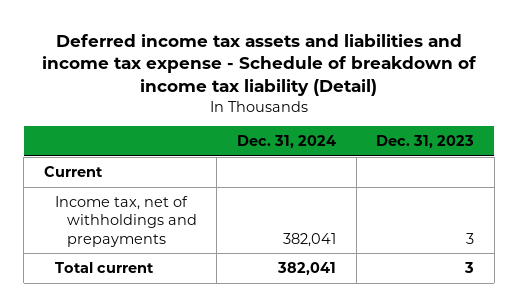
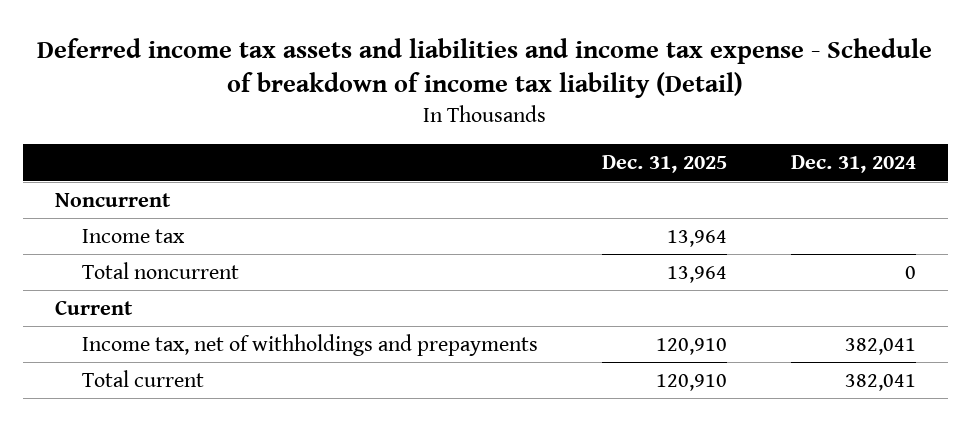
[376,135,475,149] Dec. 31, 2023 -> none
none -> [601,155,727,174] Dec. 31, 2025
none -> [55,193,172,208] Noncurrent
none -> [81,229,185,244] Income tax
none -> [81,262,239,280] Total noncurrent

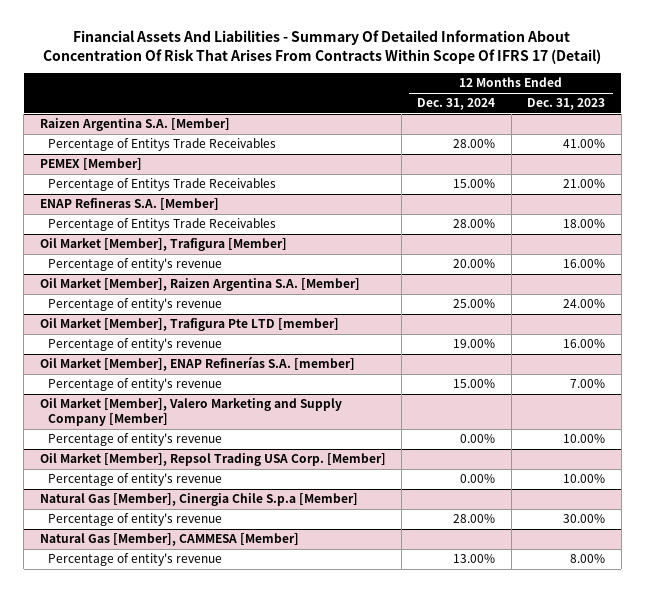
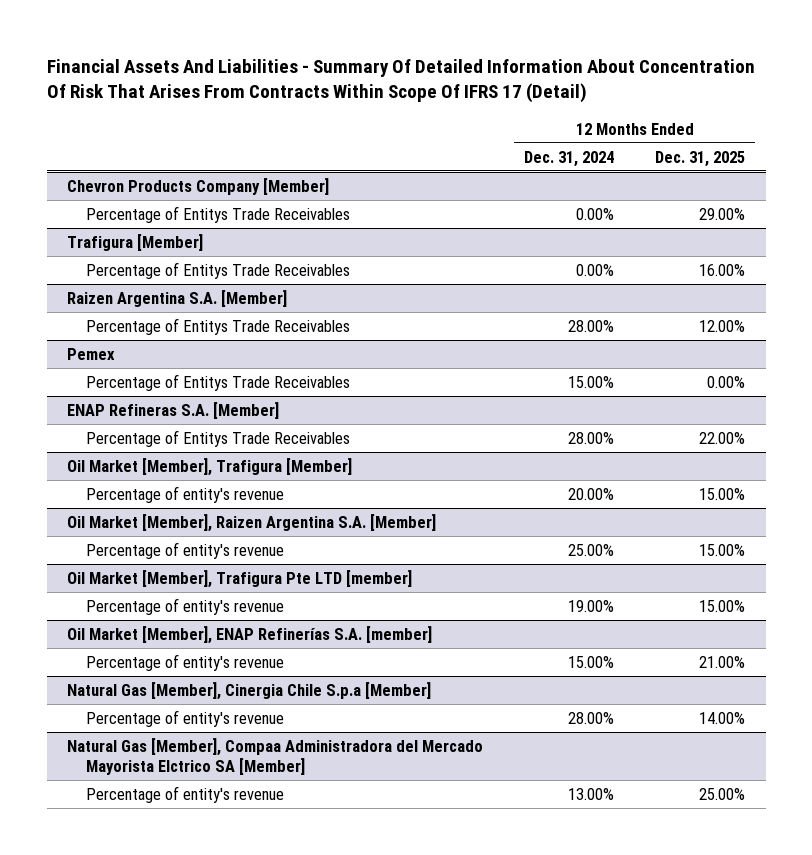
[527,98,606,111] Dec. 31, 2023 -> none
none -> [655,150,746,167] Dec. 31, 2025
none -> [67,177,330,195] Chevron Products Company [Member]
none -> [86,205,351,223] Percentage of Entitys Trade Receivables
none -> [67,233,204,251] Trafigura [Member]
none -> [86,261,351,279] Percentage of Entitys Trade Receivables
[39,158,142,171] PEMEX [Member] -> [67,347,116,360] Pemex
[39,398,342,426] Oil Market [Member], Valero Marketing and Supply Company [Member] -> none
[48,433,223,447] Percentage of entity's revenue -> none
[39,453,386,467] Oil Market [Member], Repsol Trading USA Corp. [Member] -> none
[48,473,223,487] Percentage of entity's revenue -> none
[39,533,299,547] Natural Gas [Member], CAMMESA [Member] -> none
none -> [67,737,484,775] Natural Gas [Member], Compaa Administradora del Mercado Mayorista Elctrico SA [Member]

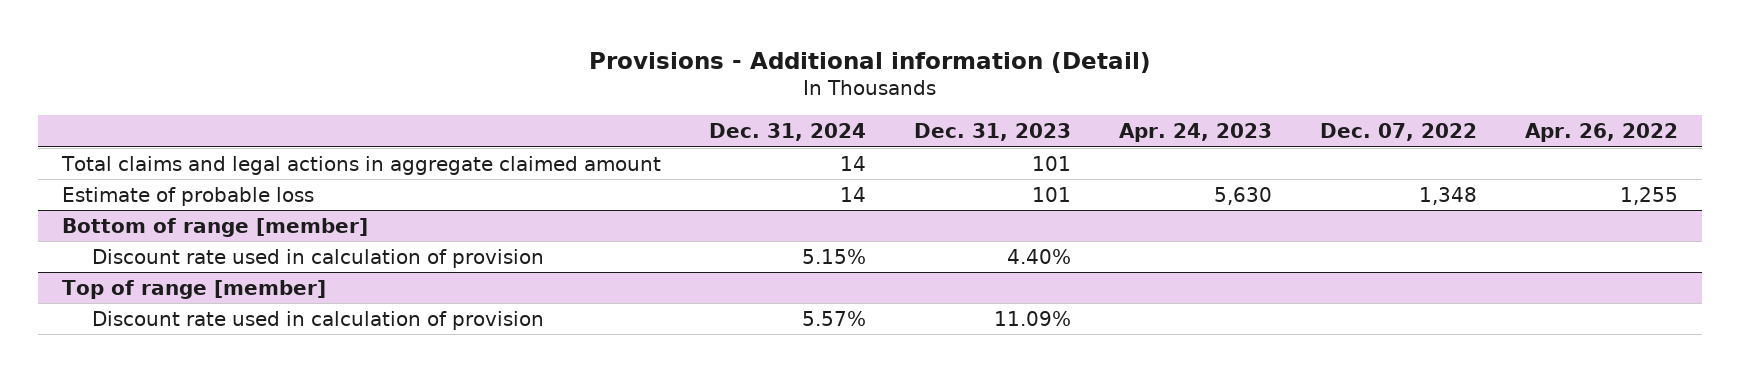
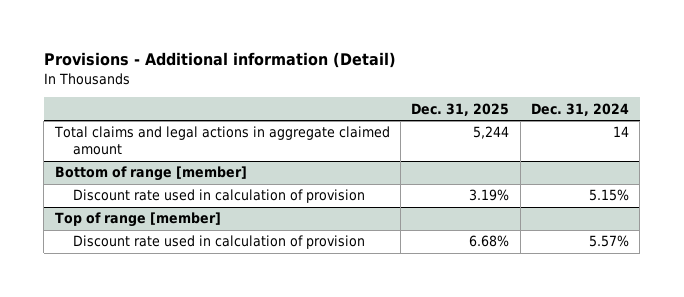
[914,123,1072,142] Dec. 31, 2023 -> none
[1119,123,1273,143] Apr. 24, 2023 -> none
[1320,123,1478,142] Dec. 07, 2022 -> none
[1525,123,1679,143] Apr. 26, 2022 -> none
none -> [411,102,510,116] Dec. 31, 2025
[61,186,314,206] Estimate of probable loss -> none

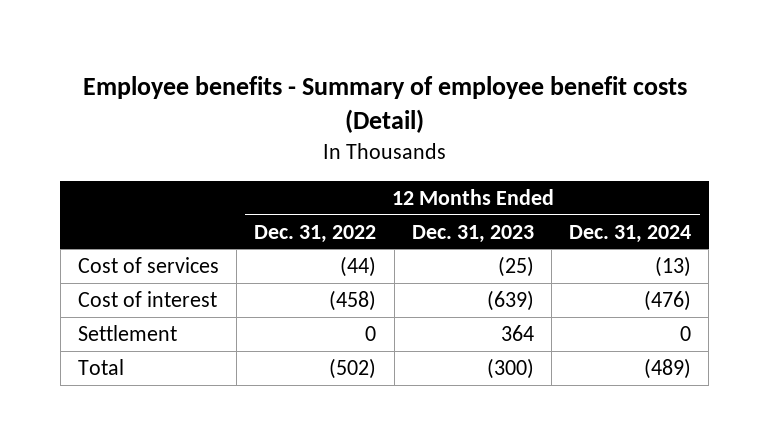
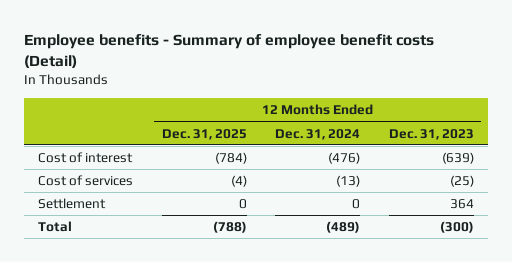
[254,224,377,243] Dec. 31, 2022 -> none
none -> [161,128,247,140] Dec. 31, 2025
[77,257,219,274] Cost of services -> [37,175,133,187] Cost of services

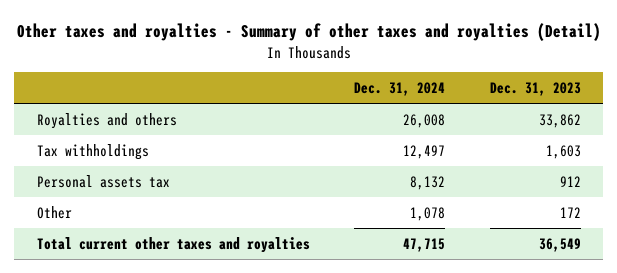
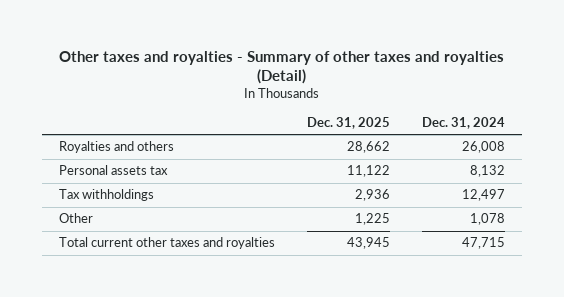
[489,82,581,97] Dec. 31, 2023 -> none
none -> [306,116,390,129] Dec. 31, 2025
[36,143,149,160] Tax withholdings -> [58,189,154,202] Tax withholdings

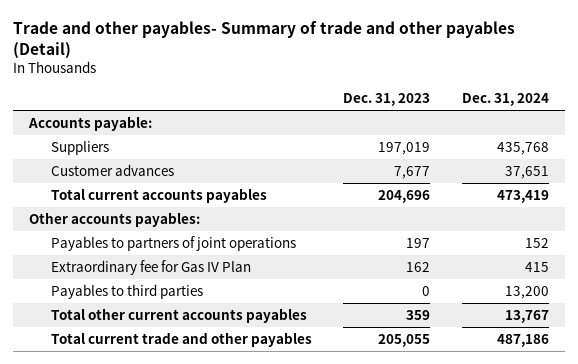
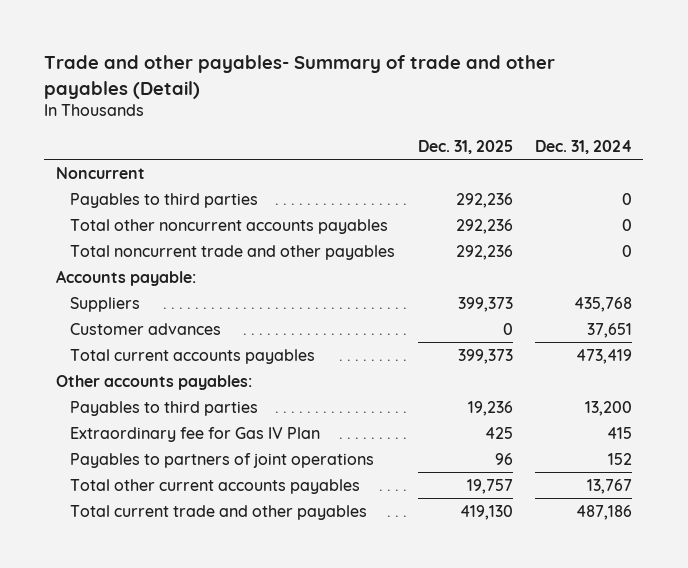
[343,93,431,107] Dec. 31, 2023 -> none
none -> [417,139,513,154] Dec. 31, 2025
none -> [55,166,145,179] Noncurrent
none -> [70,192,259,208] Payables to third parties
none -> [70,218,389,234] Total other noncurrent accounts payables
none -> [70,244,396,260] Total noncurrent trade and other payables
[50,259,251,275] Extraordinary fee for Gas IV Plan -> [70,426,321,442] Extraordinary fee for Gas IV Plan
[50,235,296,251] Payables to partners of joint operations -> [70,452,375,468] Payables to partners of joint operations

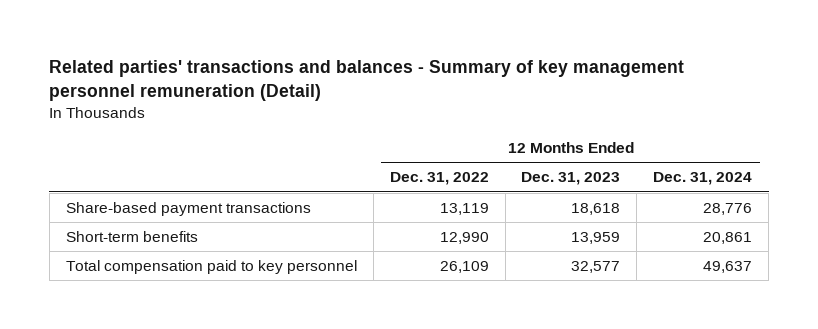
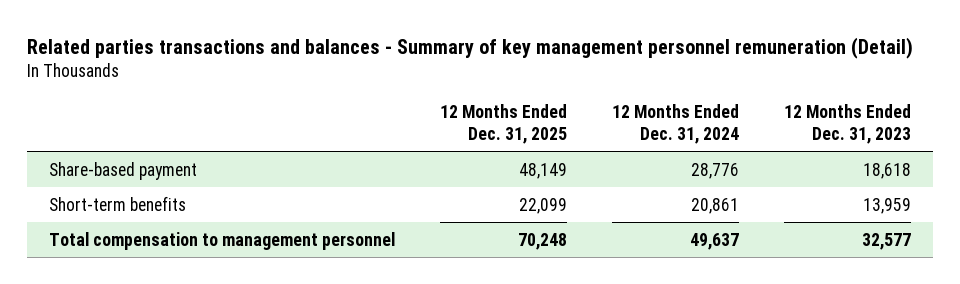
[49,60,685,102] Related parties' transactions and balances - Summary of key management personnel remuneration (Detail) -> [26,36,913,59] Related parties transactions and balances - Summary of key management personnel remuneration (Detail)
[389,172,489,186] Dec. 31, 2022 -> none
none -> [440,104,568,144] 12 Months Ended Dec. 31, 2025
[65,201,311,216] Share-based payment transactions -> [49,161,198,180] Share-based payment
[65,259,357,274] Total compensation paid to key personnel -> [49,231,396,250] Total compensation to management personnel

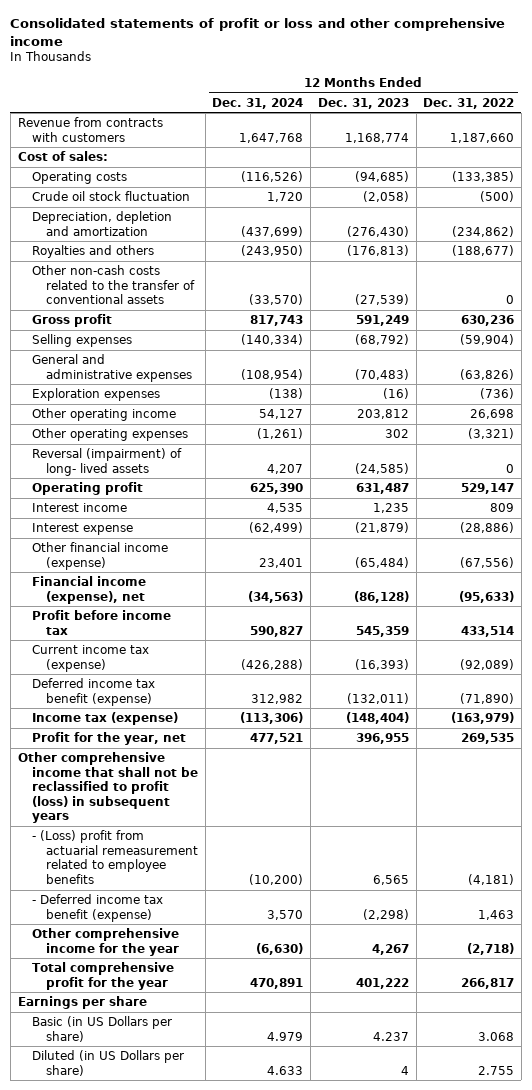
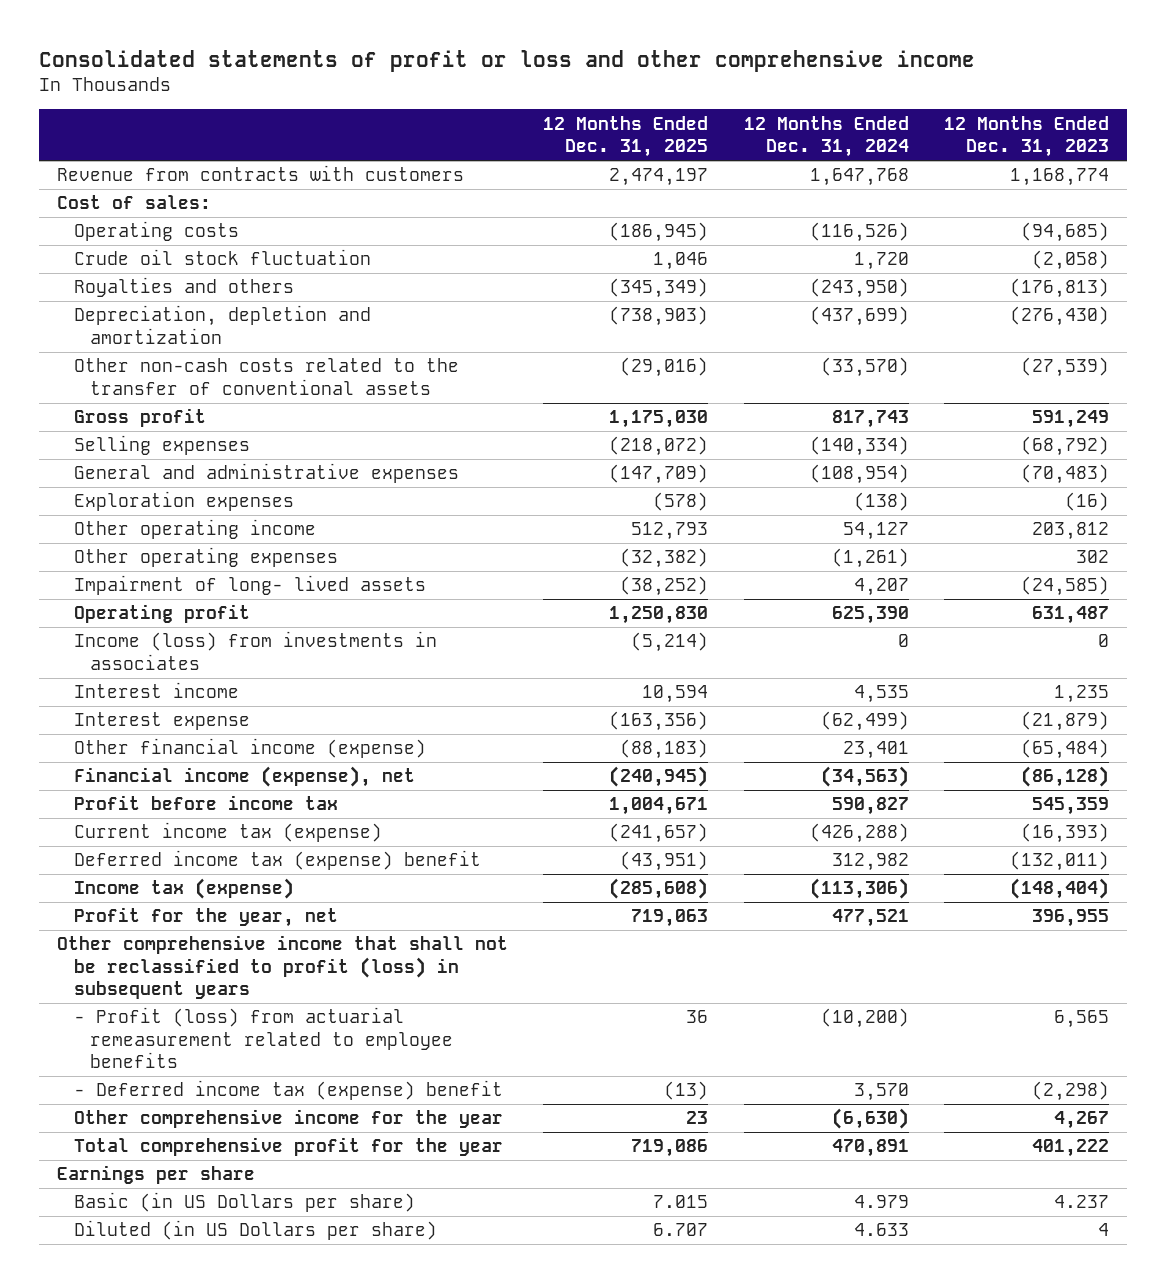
[423,97,515,109] Dec. 31, 2022 -> none
none -> [543,115,709,158] 12 Months Ended Dec. 31, 2025
[31,211,172,236] Depreciation, depletion and amortization -> [73,305,371,344] Depreciation, depletion and amortization
[31,448,182,476] Reversal (impairment) of long- lived assets -> [73,575,426,596] Impairment of long- lived assets
none -> [73,631,437,670] Income (loss) from investments in associates
[31,678,155,706] Deferred income tax benefit (expense) -> [73,850,481,871] Deferred income tax (expense) benefit
[31,830,198,884] - (Loss) profit from actuarial remeasurement related to employee benefits -> [73,1007,454,1069] - Profit (loss) from actuarial remeasurement related to employee benefits
[31,894,163,922] - Deferred income tax benefit (expense) -> [73,1080,503,1101] - Deferred income tax (expense) benefit

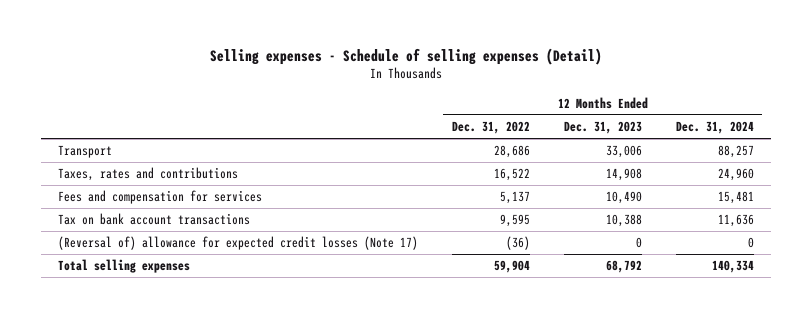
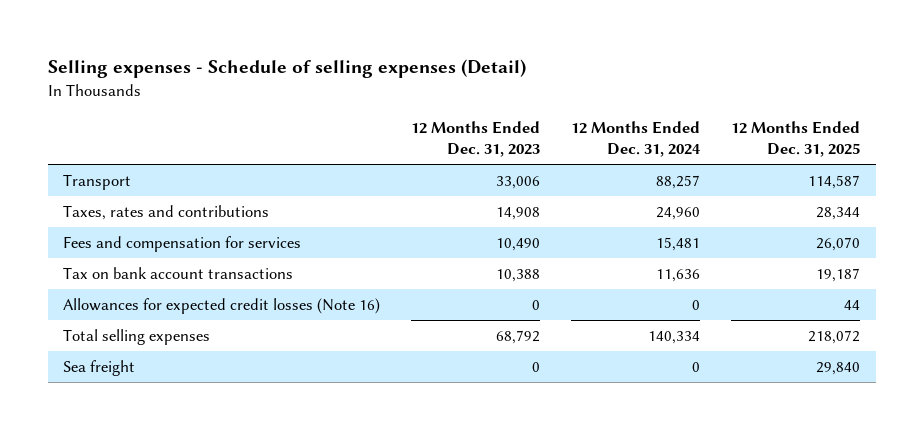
[451,120,530,134] Dec. 31, 2022 -> none
none -> [731,121,861,158] 12 Months Ended Dec. 31, 2025
[57,236,418,251] (Reversal of) allowance for expected credit losses (Note 17) -> [63,297,381,314] Allowances for expected credit losses (Note 16)
none -> [63,359,136,376] Sea freight

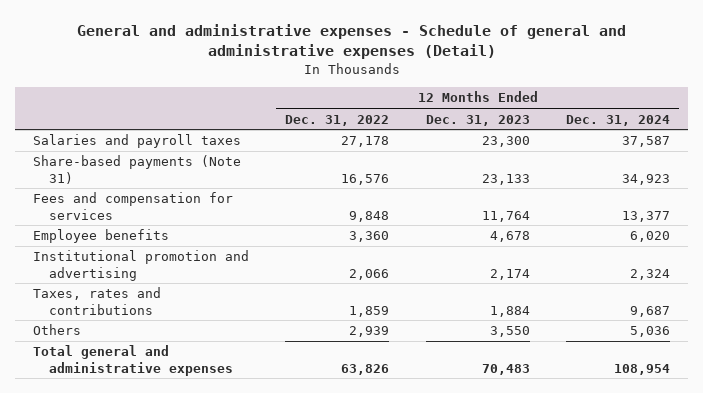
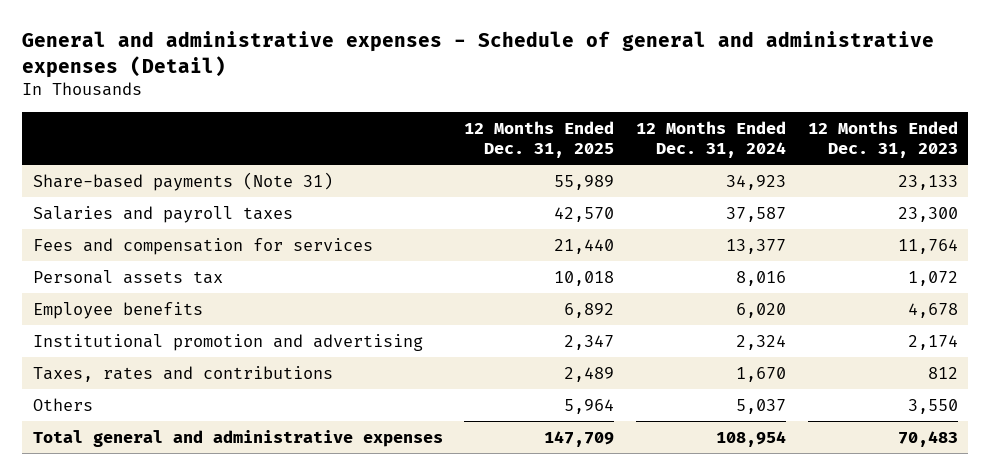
[285,114,390,126] Dec. 31, 2022 -> none
none -> [464,120,615,159] 12 Months Ended Dec. 31, 2025
[33,134,242,149] Salaries and payroll taxes -> [32,205,293,223] Salaries and payroll taxes
none -> [32,269,223,284] Personal assets tax
[489,305,530,317] 1,884 -> [927,366,958,379] 812
[629,305,670,317] 9,687 -> [735,366,786,382] 1,670
[629,326,670,338] 5,036 -> [735,398,786,414] 5,037

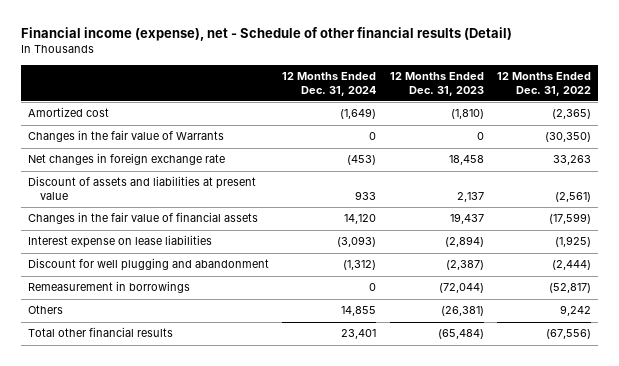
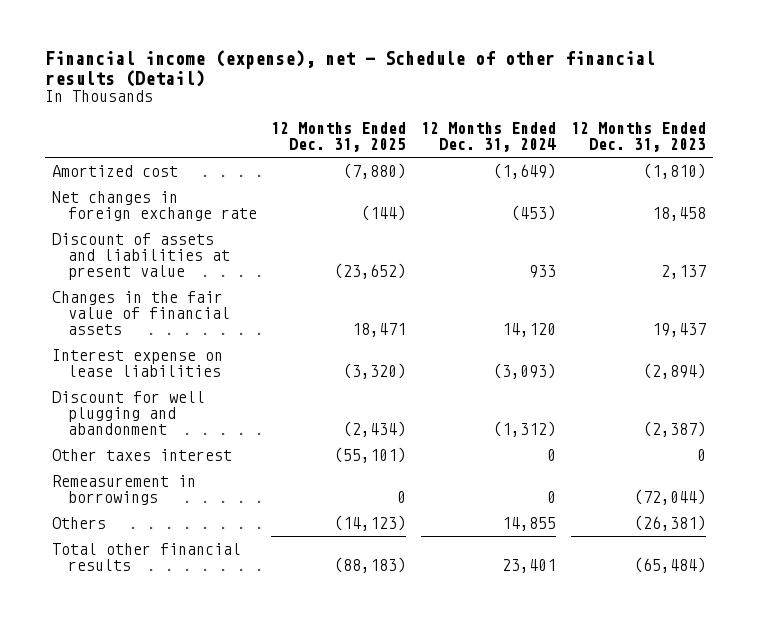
[497,72,592,96] 12 Months Ended Dec. 31, 2022 -> none
none -> [271,122,407,153] 12 Months Ended Dec. 31, 2025
[27,130,224,143] Changes in the fair value of Warrants -> none
none -> [52,449,233,462] Other taxes interest

